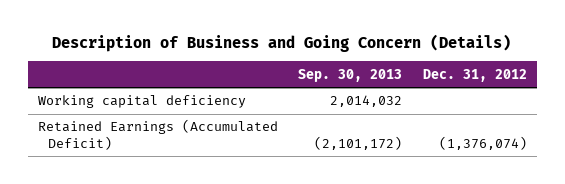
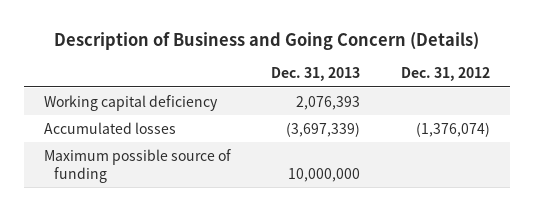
[298,68,403,82] Sep. 30, 2013 -> none
none -> [271,67,361,82] Dec. 31, 2013
[38,119,279,151] Retained Earnings (Accumulated Deficit) -> [43,121,176,134] Accumulated losses
none -> [43,148,231,183] Maximum possible source of funding

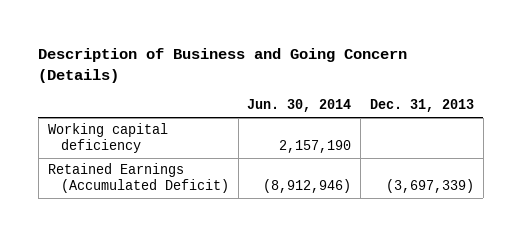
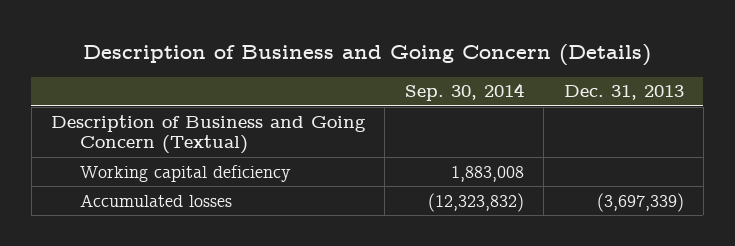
[247,99,352,113] Jun. 30, 2014 -> none
none -> [404,83,524,102] Sep. 30, 2014
none -> [51,114,367,155] Description of Business and Going Concern (Textual)
[47,163,229,194] Retained Earnings (Accumulated Deficit) -> [79,193,232,207] Accumulated losses

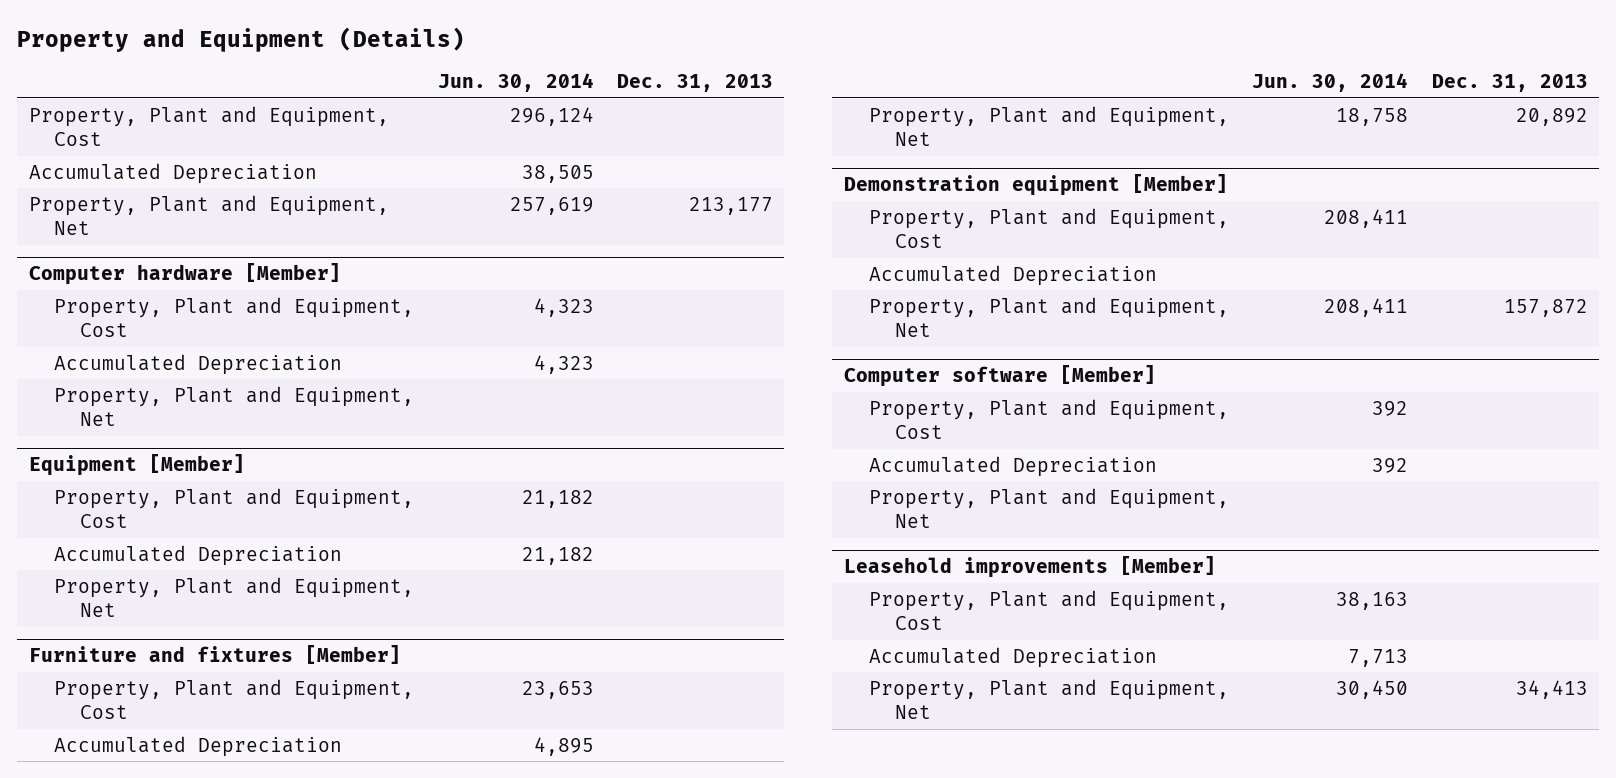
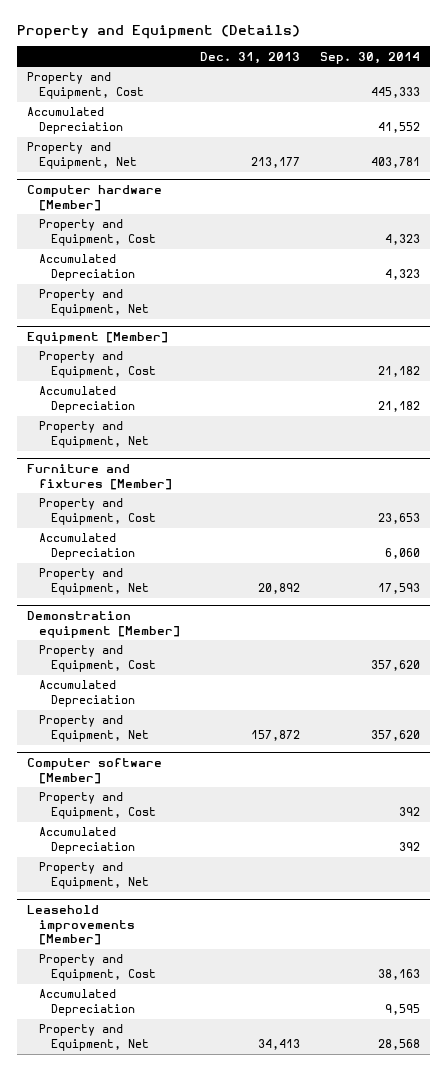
[437,73,594,93] Jun. 30, 2014 -> none
none -> [320,51,421,64] Sep. 30, 2014
[28,105,389,147] Property, Plant and Equipment, Cost -> [27,72,144,100] Property and Equipment, Cost
[28,194,389,236] Property, Plant and Equipment, Net -> [27,142,137,170] Property and Equipment, Net
[54,296,415,338] Property, Plant and Equipment, Cost -> [38,219,156,247] Property and Equipment, Cost
[54,385,415,427] Property, Plant and Equipment, Net -> [38,289,149,317] Property and Equipment, Net
[54,487,415,529] Property, Plant and Equipment, Cost -> [38,351,156,379] Property and Equipment, Cost
[54,576,415,618] Property, Plant and Equipment, Net -> [38,421,149,449] Property and Equipment, Net
[54,678,415,720] Property, Plant and Equipment, Cost -> [38,498,156,526] Property and Equipment, Cost
[869,105,1230,147] Property, Plant and Equipment, Net -> [38,568,149,596] Property and Equipment, Net
[869,207,1230,249] Property, Plant and Equipment, Cost -> [38,645,156,673] Property and Equipment, Cost
[869,296,1230,338] Property, Plant and Equipment, Net -> [38,715,149,743] Property and Equipment, Net
[869,398,1230,440] Property, Plant and Equipment, Cost -> [38,792,156,820] Property and Equipment, Cost
[869,487,1230,529] Property, Plant and Equipment, Net -> [38,862,149,890] Property and Equipment, Net
[869,589,1230,631] Property, Plant and Equipment, Cost -> [38,954,156,982] Property and Equipment, Cost
[869,678,1230,720] Property, Plant and Equipment, Net -> [38,1024,149,1052] Property and Equipment, Net

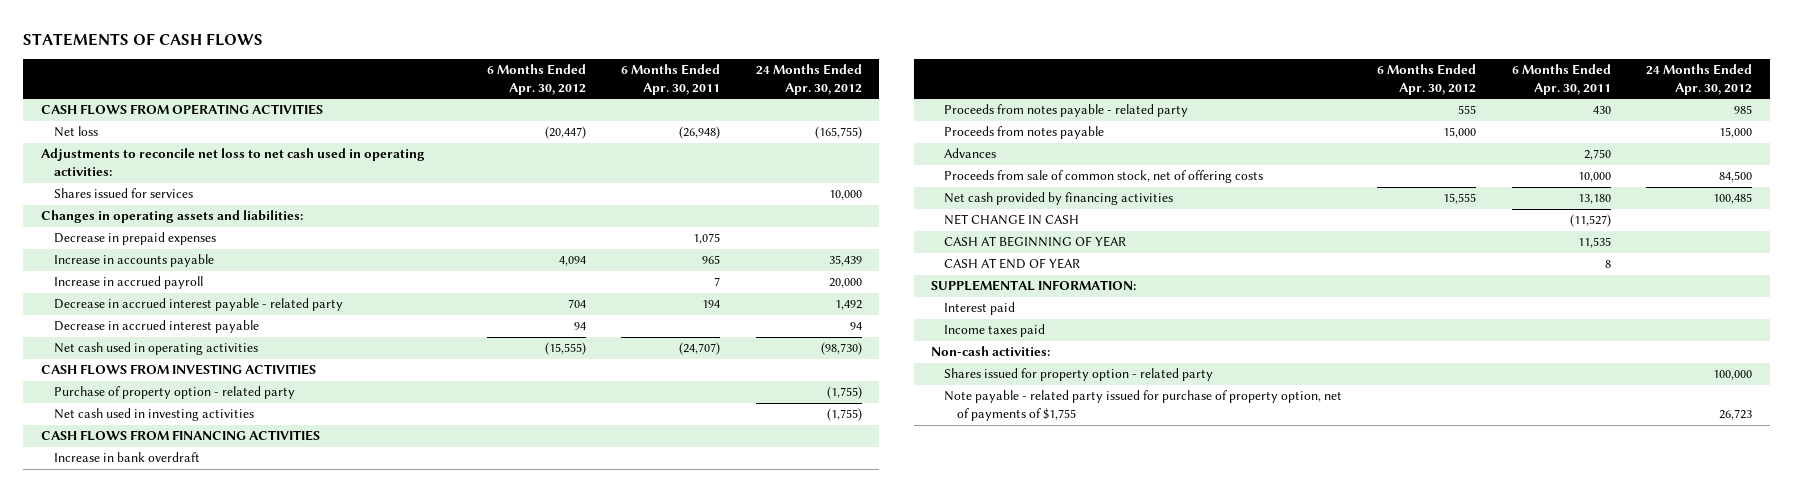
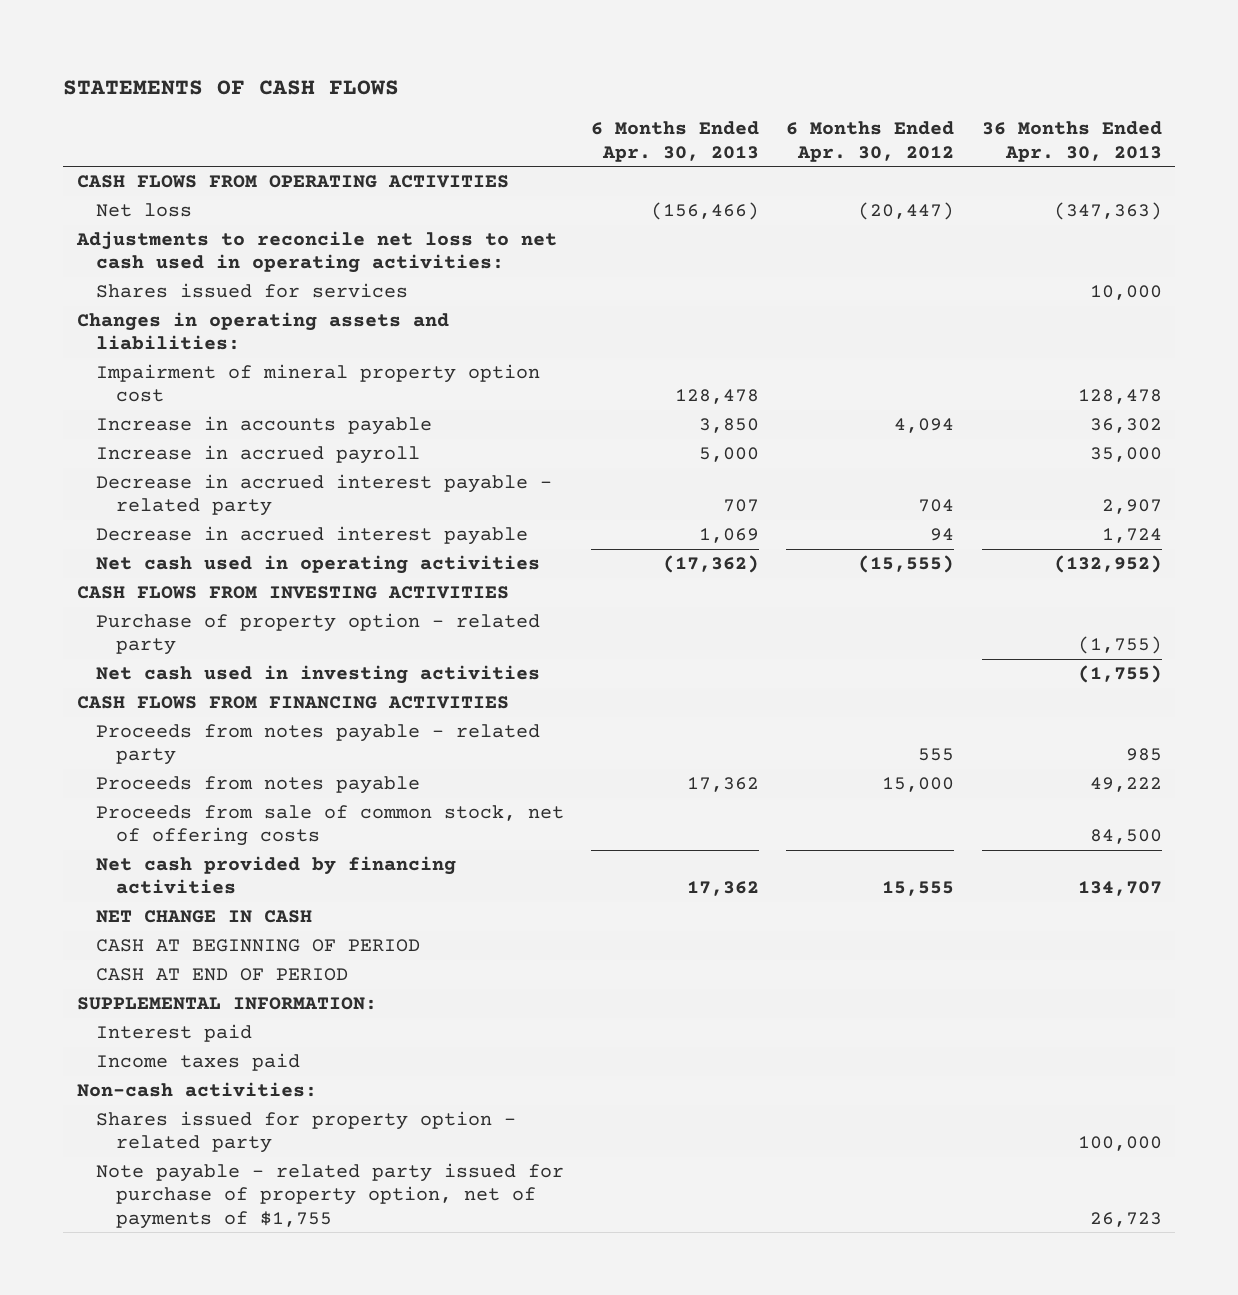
[621,63,721,95] 6 Months Ended Apr. 30, 2011 -> none
[755,63,862,95] 24 Months Ended Apr. 30, 2012 -> none
none -> [591,121,760,162] 6 Months Ended Apr. 30, 2013
none -> [981,121,1162,162] 36 Months Ended Apr. 30, 2013
[53,232,216,246] Decrease in prepaid expenses -> none
none -> [96,364,541,403] Impairment of mineral property option cost
[53,452,200,463] Increase in bank overdraft -> none
[944,148,997,159] Advances -> none
[944,236,1127,248] CASH AT BEGINNING OF YEAR -> [96,939,421,953] CASH AT BEGINNING OF PERIOD
[944,258,1081,270] CASH AT END OF YEAR -> [96,968,349,982] CASH AT END OF PERIOD

